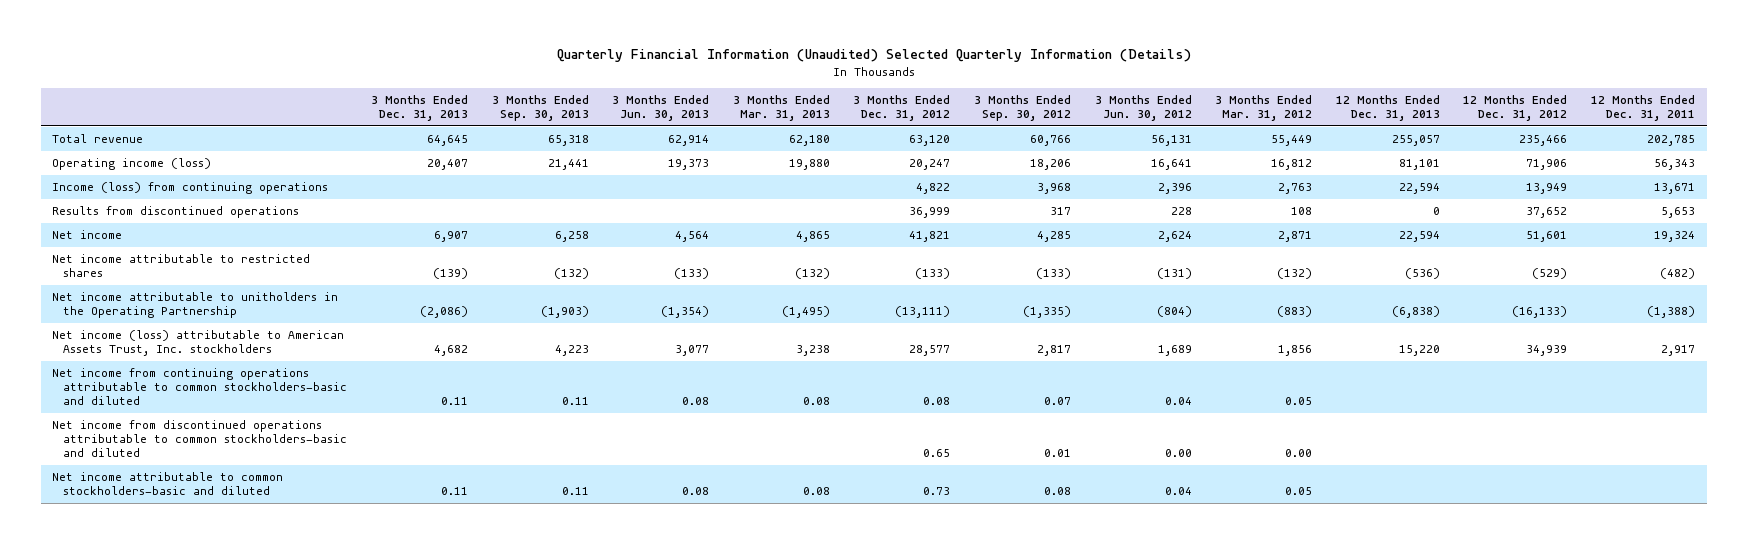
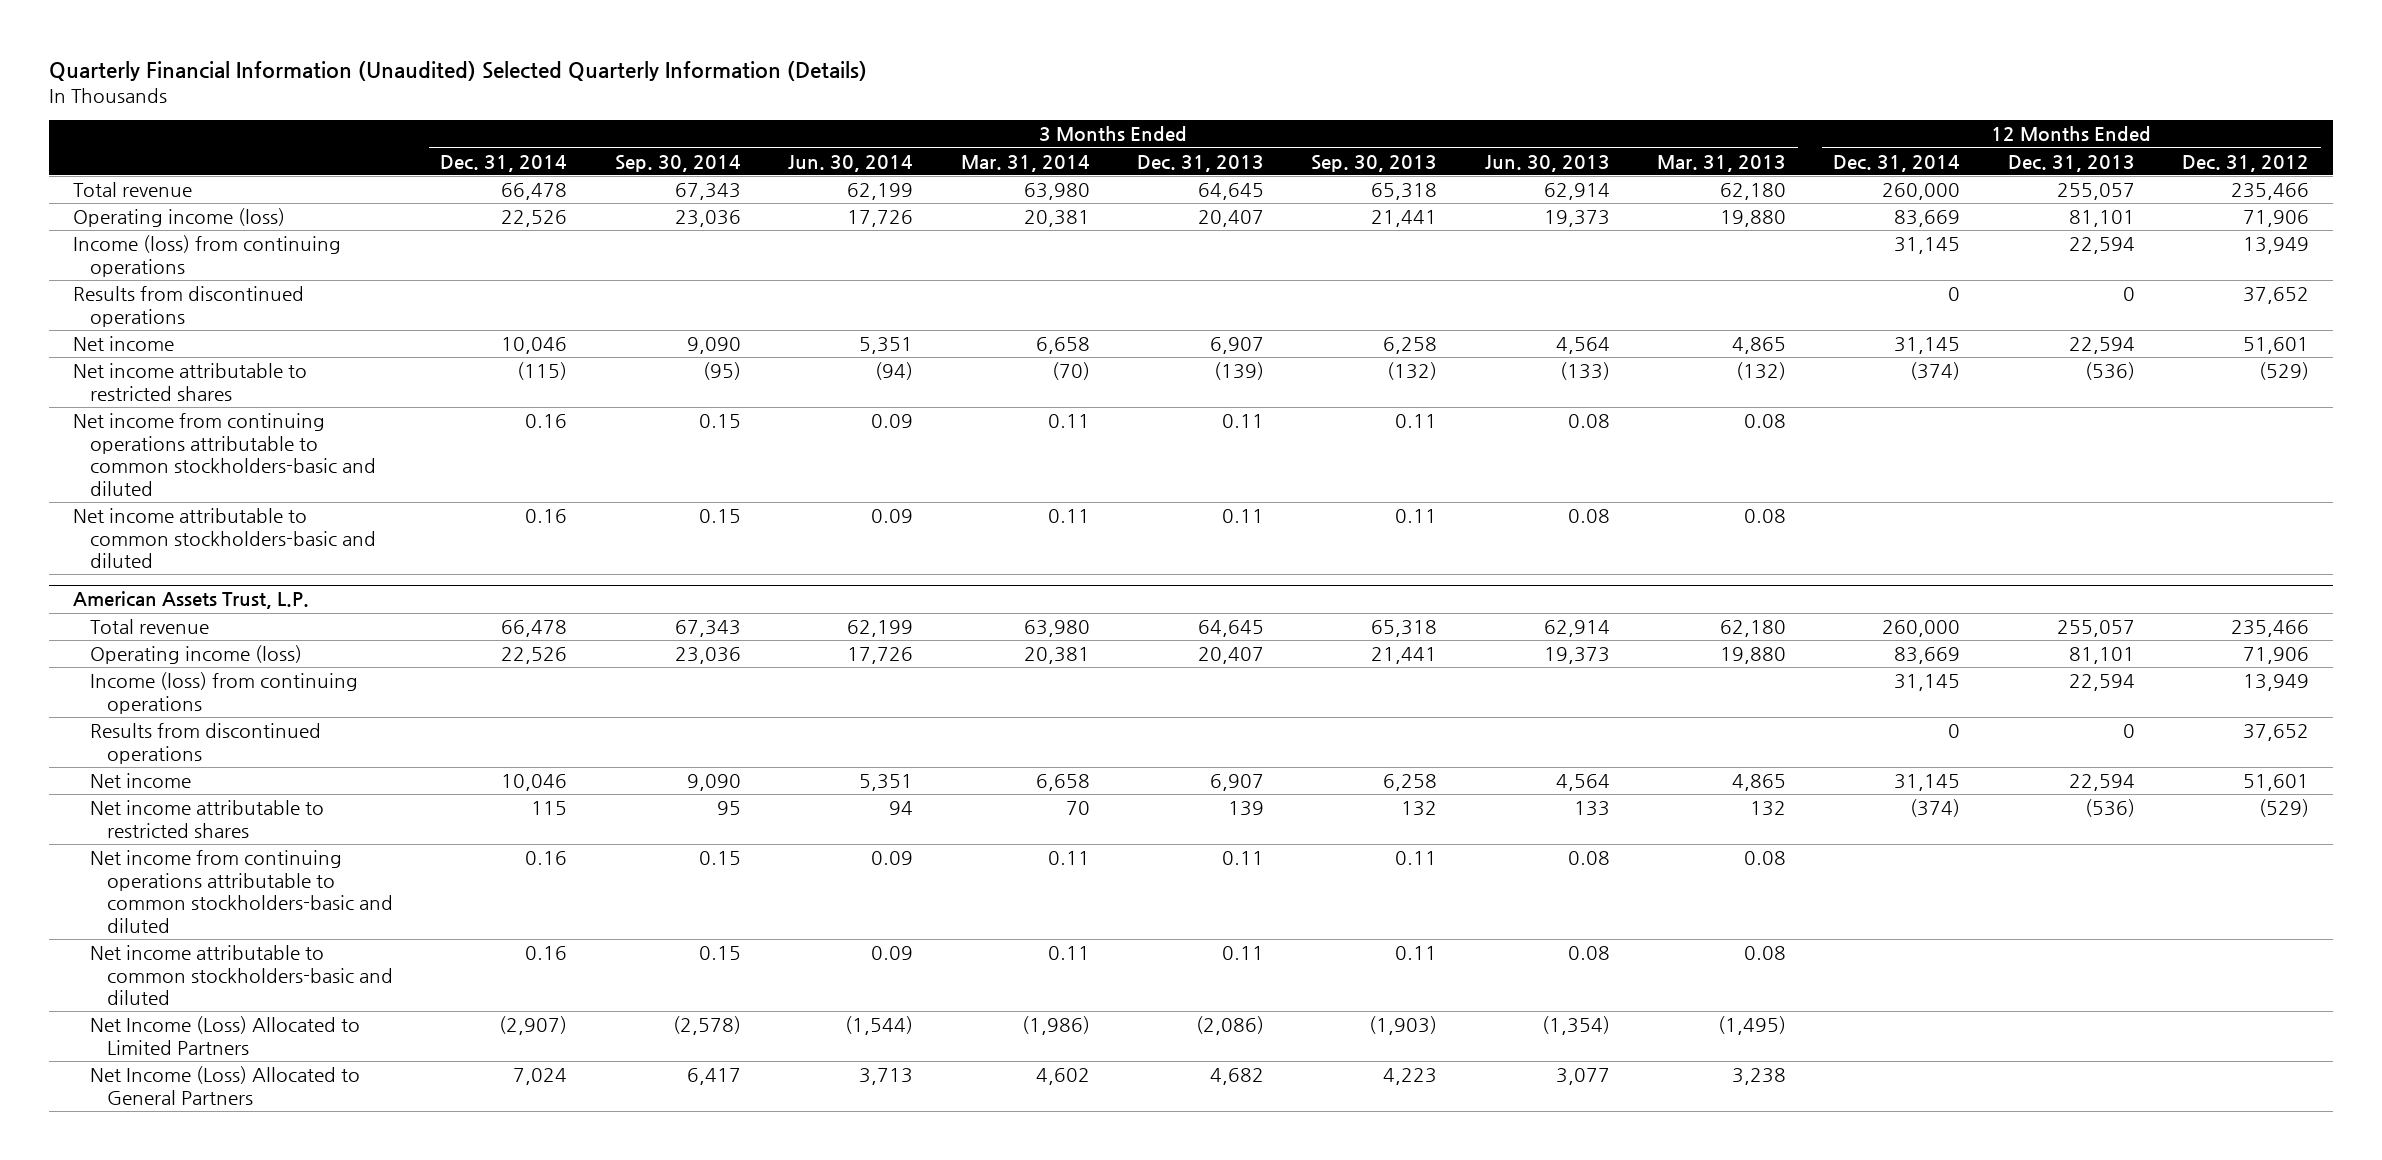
[853,94,951,122] 3 Months Ended Dec. 31, 2012 -> none
[974,94,1072,122] 3 Months Ended Sep. 30, 2012 -> none
[1094,94,1192,122] 3 Months Ended Jun. 30, 2012 -> none
[1215,94,1313,122] 3 Months Ended Mar. 31, 2012 -> none
[1591,94,1696,122] 12 Months Ended Dec. 31, 2011 -> none
none -> [440,154,568,172] Dec. 31, 2014
none -> [614,154,741,172] Sep. 30, 2014
none -> [788,154,914,172] Jun. 30, 2014
none -> [960,154,1090,172] Mar. 31, 2014
none -> [1833,154,1961,172] Dec. 31, 2014
[52,292,339,319] Net income attributable to unitholders in the Operating Partnership -> none
[52,330,345,357] Net income (loss) attributable to American Assets Trust, Inc. stockholders -> none
[52,420,348,458] Net income from discontinued operations attributable to common stockholders-basic and diluted -> none
none -> [72,591,309,610] American Assets Trust, L.P.
none -> [89,619,209,635] Total revenue
none -> [89,645,302,665] Operating income (loss)
none -> [89,672,358,714] Income (loss) from continuing operations
none -> [89,723,321,764] Results from discontinued operations
none -> [89,773,191,789] Net income
none -> [89,800,324,838] Net income attributable to restricted shares
none -> [89,850,393,933] Net income from continuing operations attributable to common stockholders-basic and diluted
none -> [89,945,393,1006] Net income attributable to common stockholders-basic and diluted
none -> [89,1016,360,1055] Net Income (Loss) Allocated to Limited Partners
none -> [89,1066,360,1105] Net Income (Loss) Allocated to General Partners

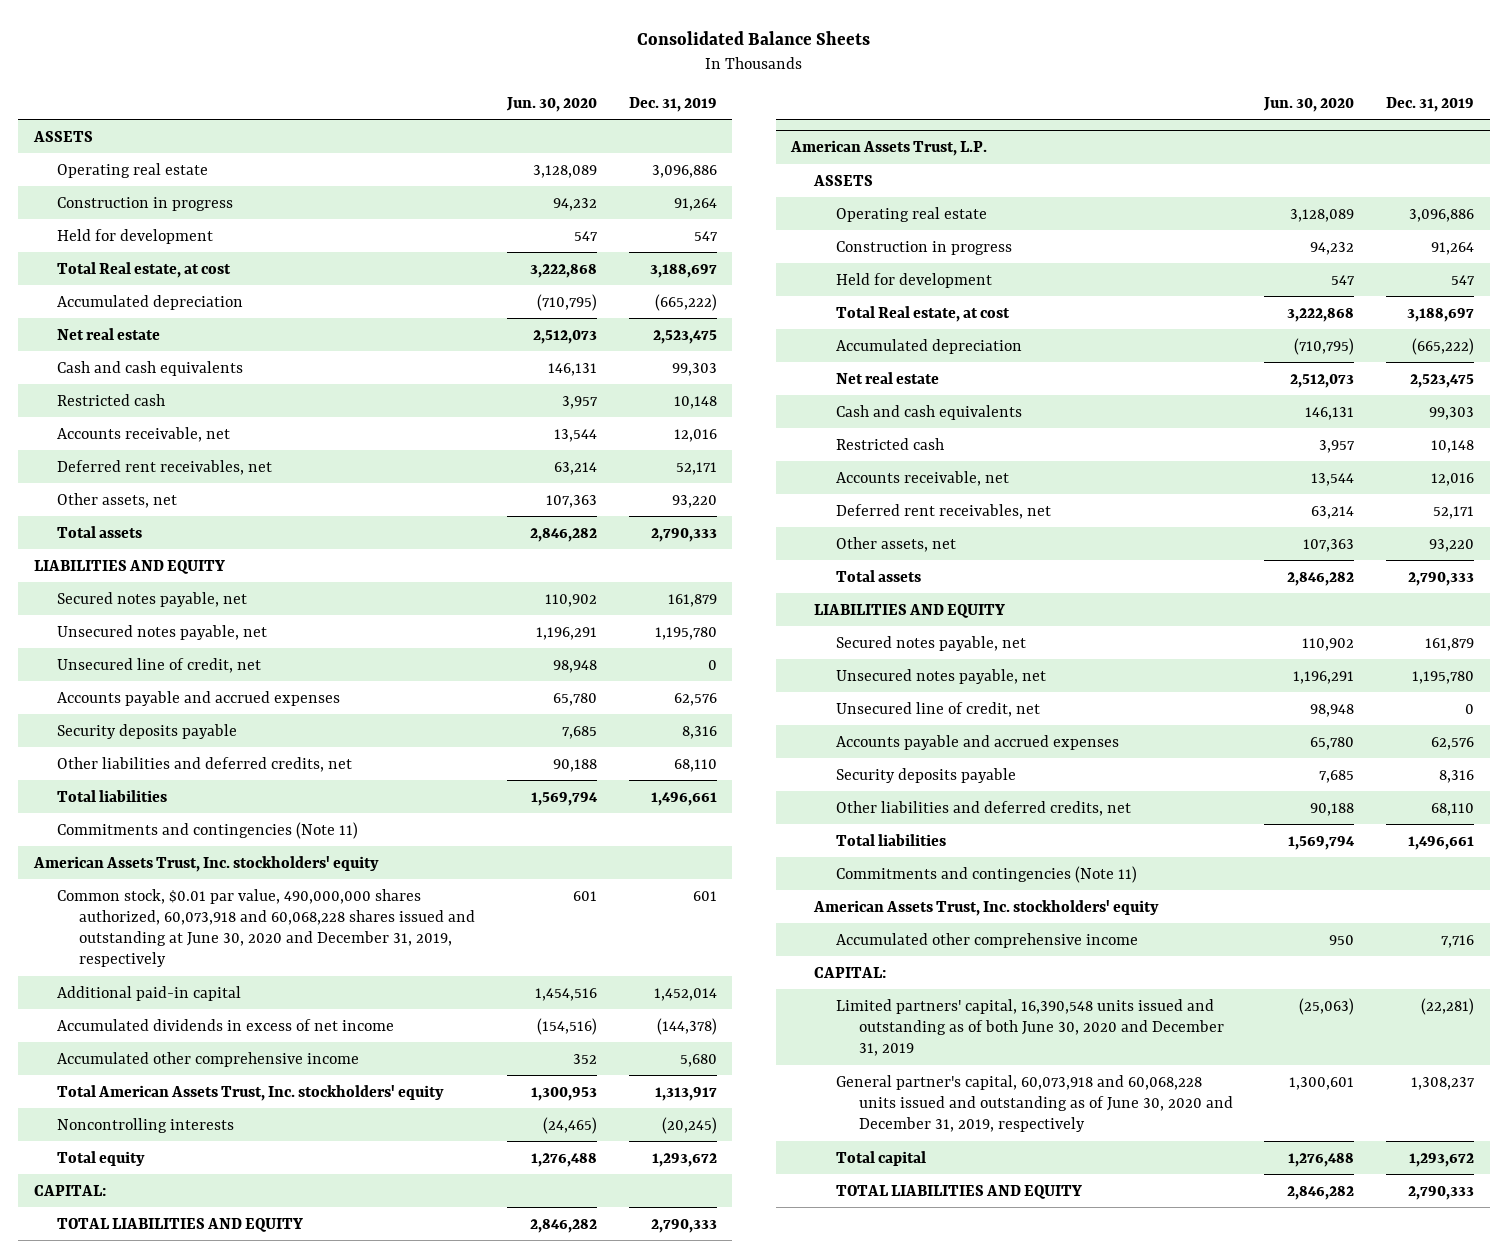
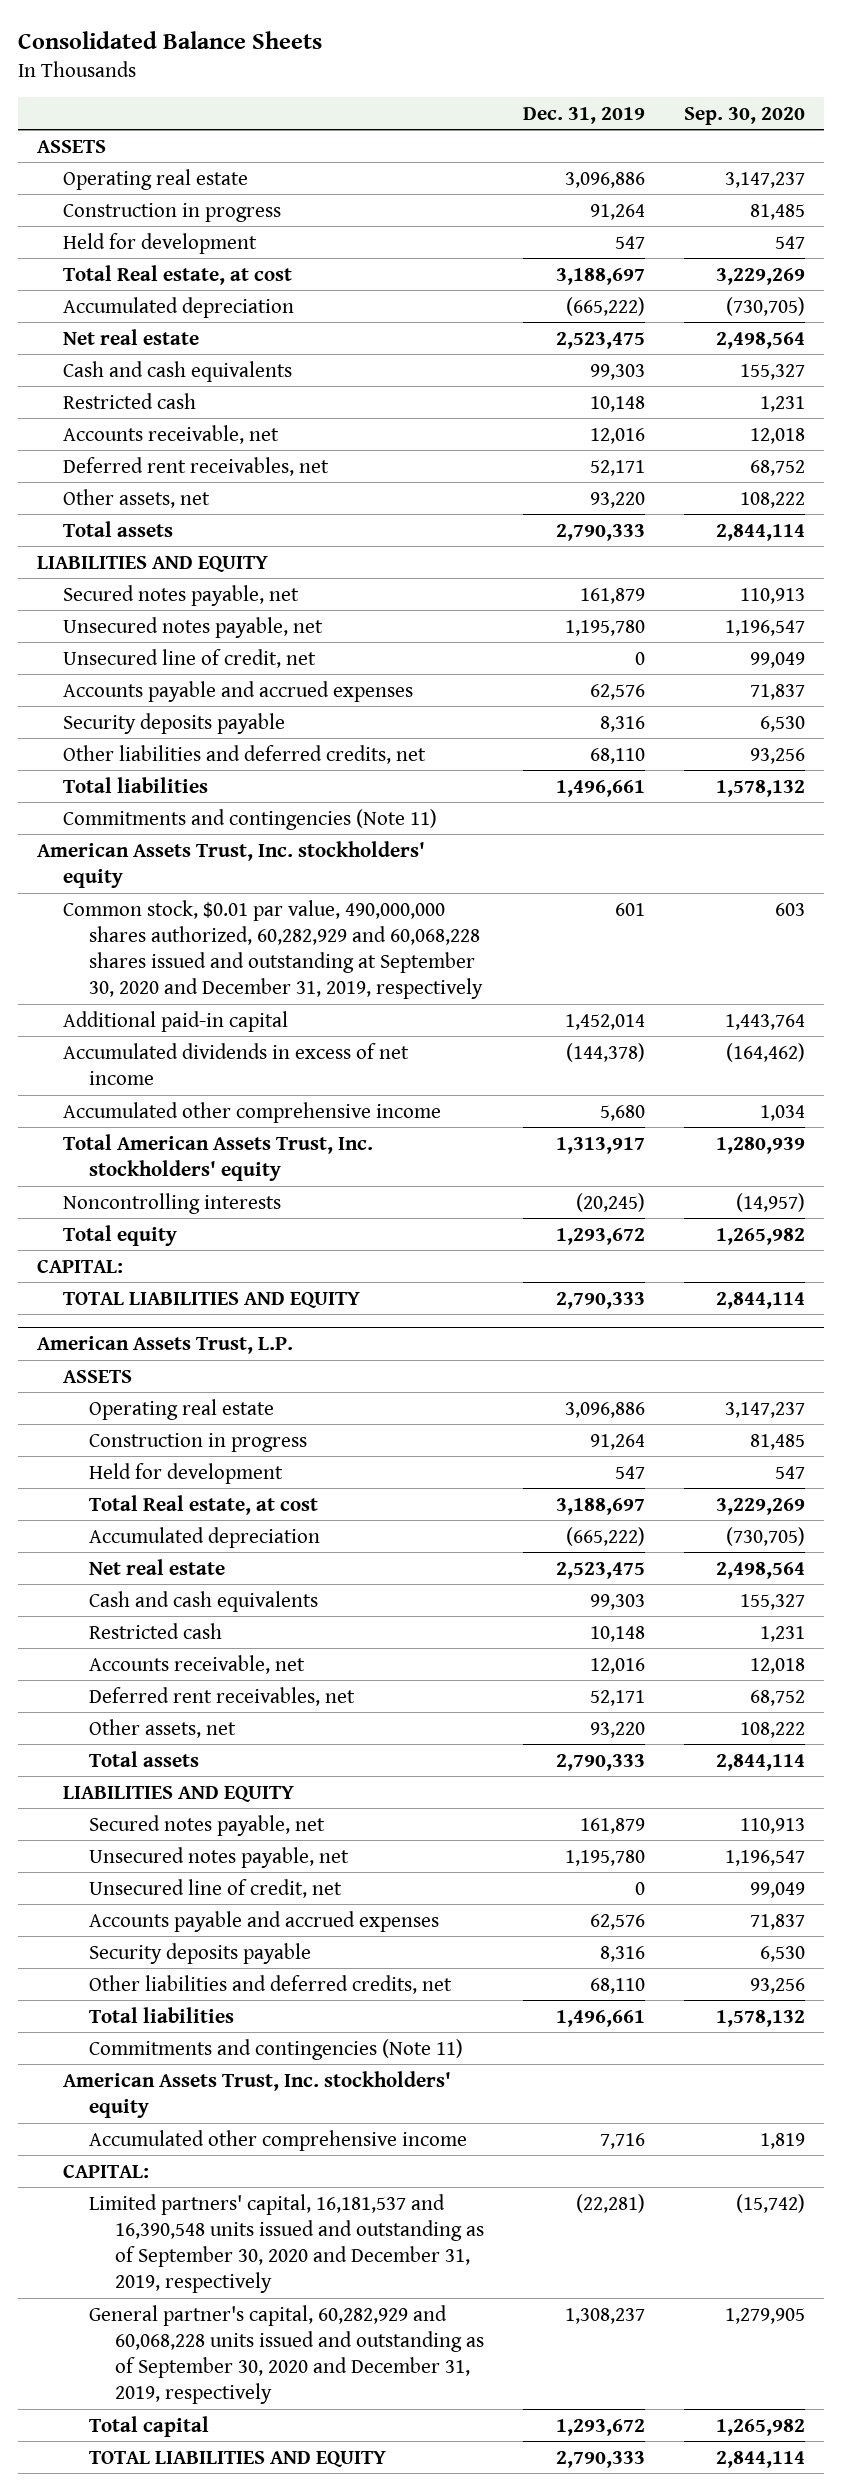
[506,96,598,112] Jun. 30, 2020 -> none
none -> [683,106,805,125] Sep. 30, 2020
[56,888,476,968] Common stock, $0.01 par value, 490,000,000 shares authorized, 60,073,918 and 60,068,228 shares issued and outstanding at June 30, 2020 and December 31, 2019, respectively -> [63,899,484,999] Common stock, $0.01 par value, 490,000,000 shares authorized, 60,282,929 and 60,068,228 shares issued and outstanding at September 30, 2020 and December 31, 2019, respectively
[836,998,1224,1057] Limited partners' capital, 16,390,548 units issued and outstanding as of both June 30, 2020 and December 31, 2019 -> [89,2193,485,2293] Limited partners' capital, 16,181,537 and 16,390,548 units issued and outstanding as of September 30, 2020 and December 31, 2019, respectively
[836,1074,1233,1133] General partner's capital, 60,073,918 and 60,068,228 units issued and outstanding as of June 30, 2020 and December 31, 2019, respectively -> [89,2304,485,2404] General partner's capital, 60,282,929 and 60,068,228 units issued and outstanding as of September 30, 2020 and December 31, 2019, respectively

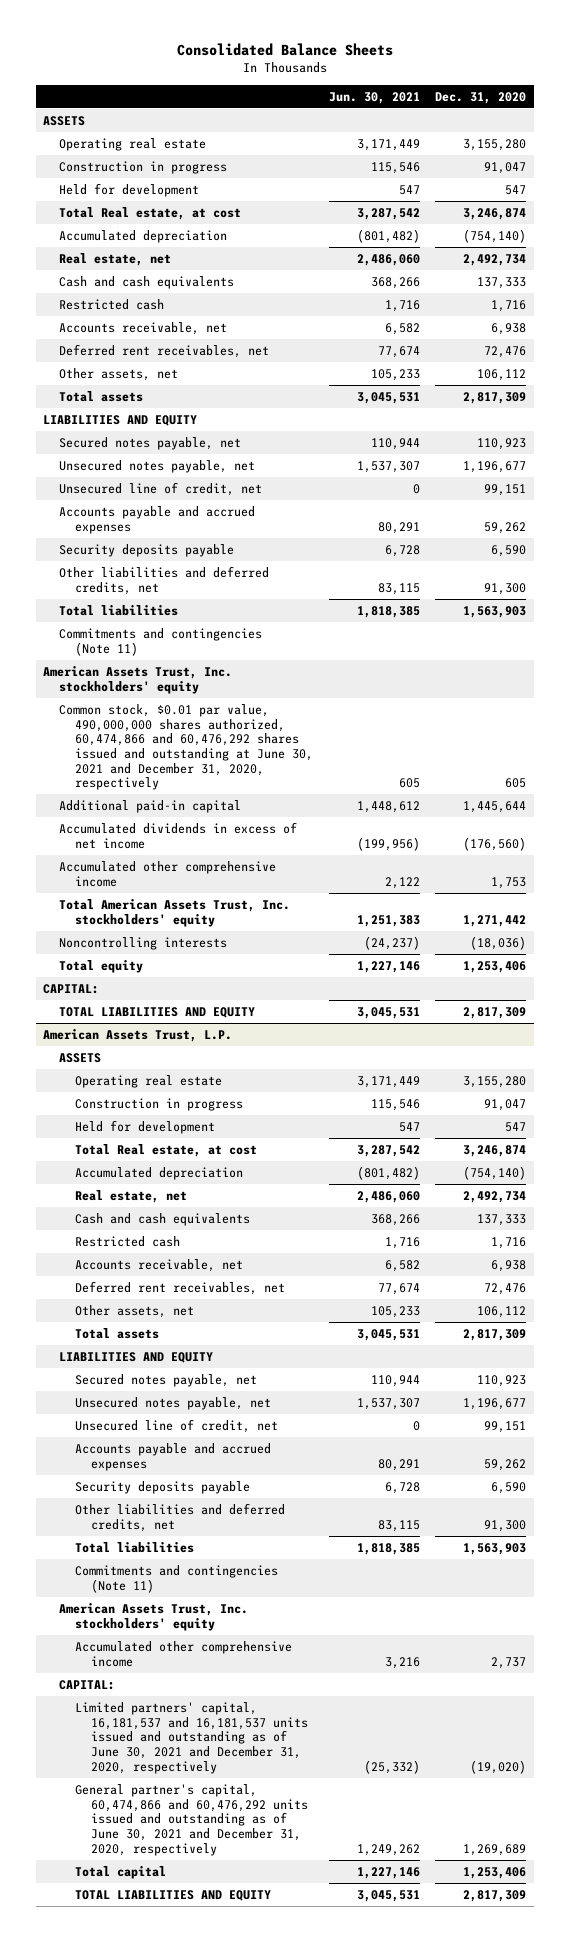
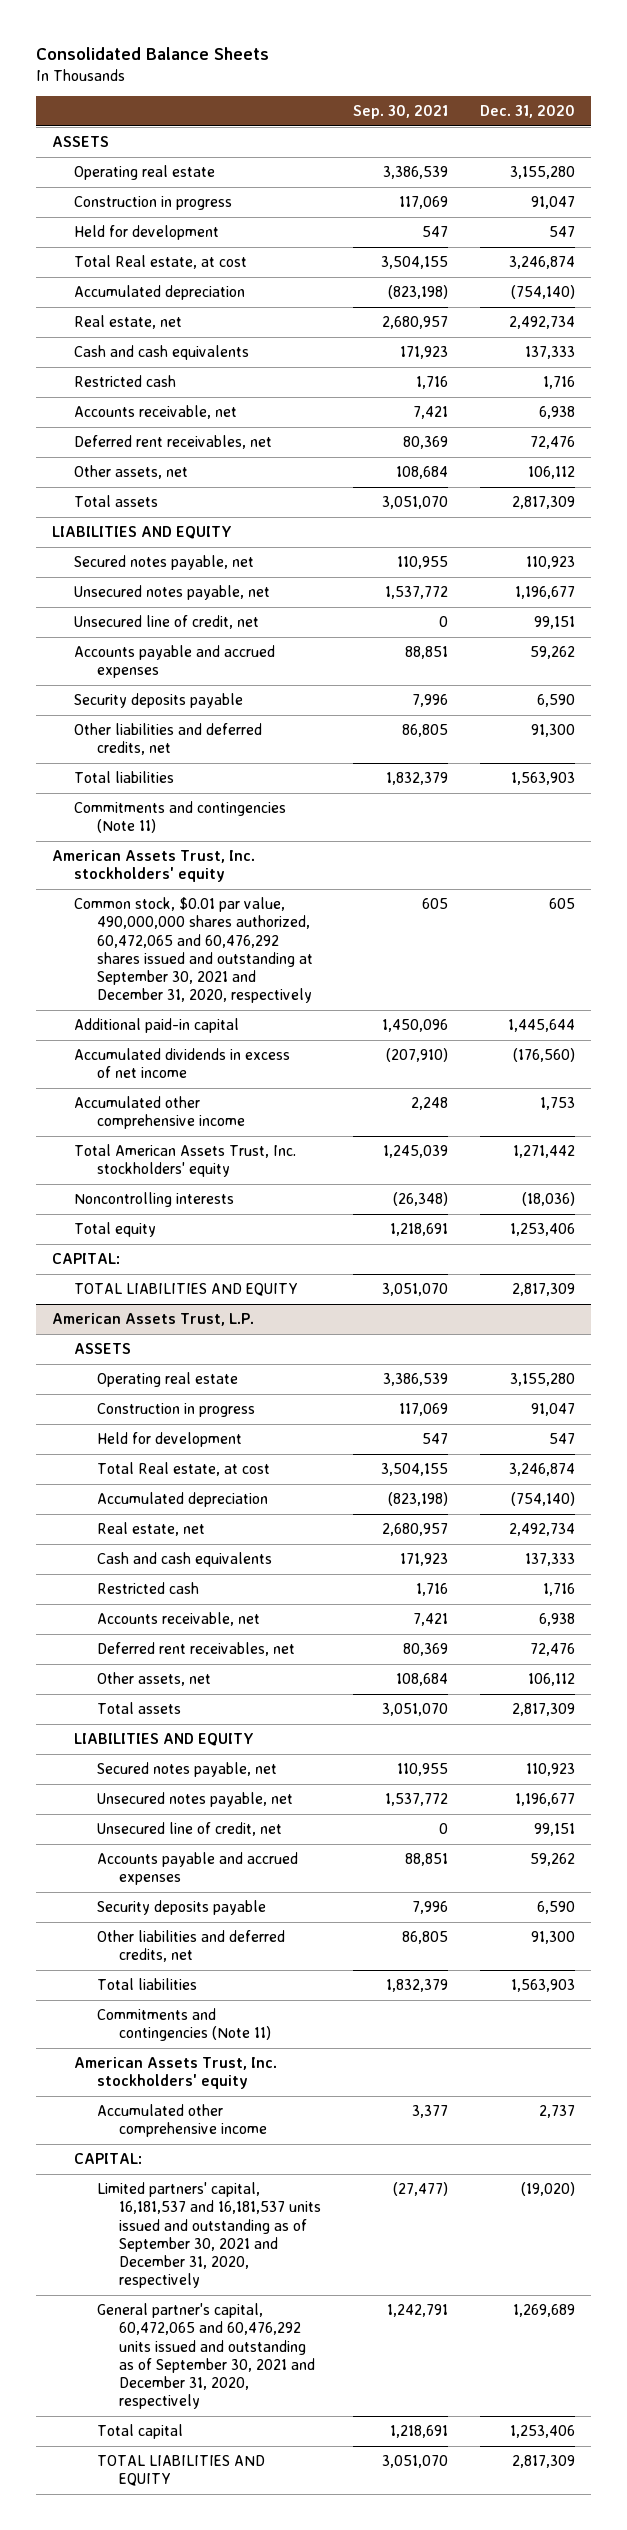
[328,91,420,104] Jun. 30, 2021 -> none
none -> [352,105,448,120] Sep. 30, 2021
[59,703,314,791] Common stock, $0.01 par value, 490,000,000 shares authorized, 60,474,866 and 60,476,292 shares issued and outstanding at June 30, 2021 and December 31, 2020, respectively -> [74,897,313,1004] Common stock, $0.01 par value, 490,000,000 shares authorized, 60,472,065 and 60,476,292 shares issued and outstanding at September 30, 2021 and December 31, 2020, respectively
[75,1701,309,1774] Limited partners' capital, 16,181,537 and 16,181,537 units issued and outstanding as of June 30, 2021 and December 31, 2020, respectively -> [96,2182,321,2289] Limited partners' capital, 16,181,537 and 16,181,537 units issued and outstanding as of September 30, 2021 and December 31, 2020, respectively
[75,1783,309,1856] General partner's capital, 60,474,866 and 60,476,292 units issued and outstanding as of June 30, 2021 and December 31, 2020, respectively -> [96,2303,315,2410] General partner's capital, 60,472,065 and 60,476,292 units issued and outstanding as of September 30, 2021 and December 31, 2020, respectively

